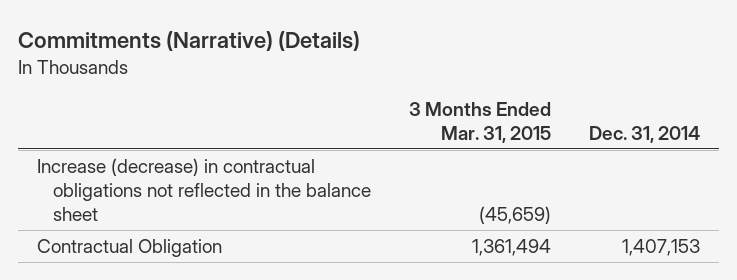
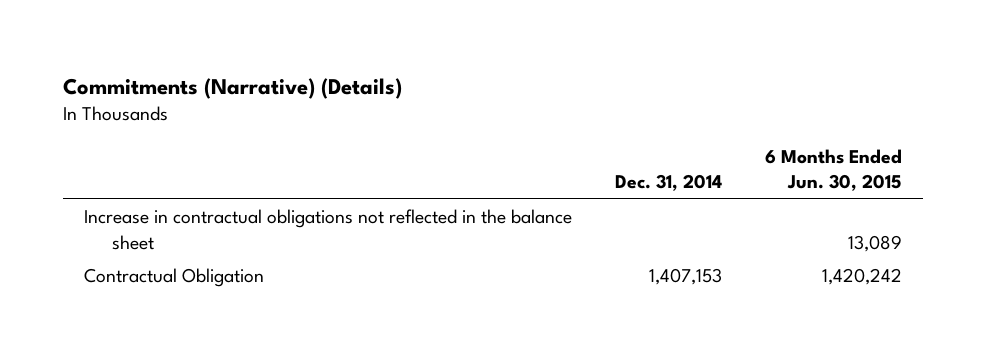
[409,101,552,143] 3 Months Ended Mar. 31, 2015 -> none
none -> [764,148,902,192] 6 Months Ended Jun. 30, 2015
[37,157,372,222] Increase (decrease) in contractual obligations not reflected in the balance sheet -> [84,209,573,250] Increase in contractual obligations not reflected in the balance sheet

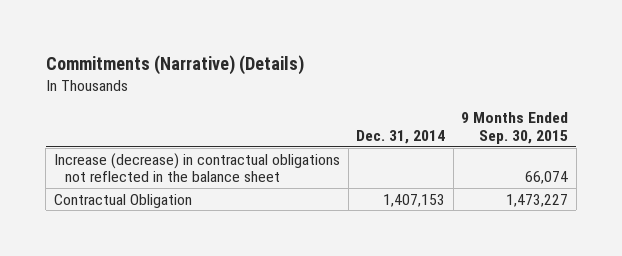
[764,148,902,192] 6 Months Ended Jun. 30, 2015 -> none
none -> [461,112,569,144] 9 Months Ended Sep. 30, 2015
[84,209,573,250] Increase in contractual obligations not reflected in the balance sheet -> [53,152,340,183] Increase (decrease) in contractual obligations not reflected in the balance sheet

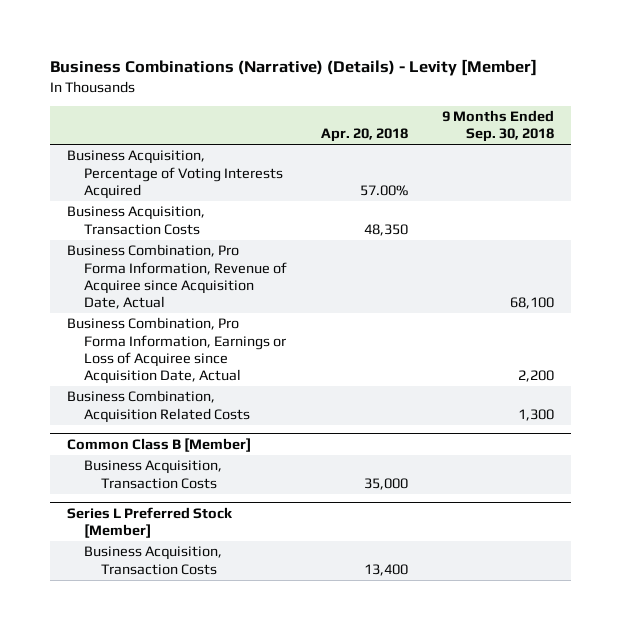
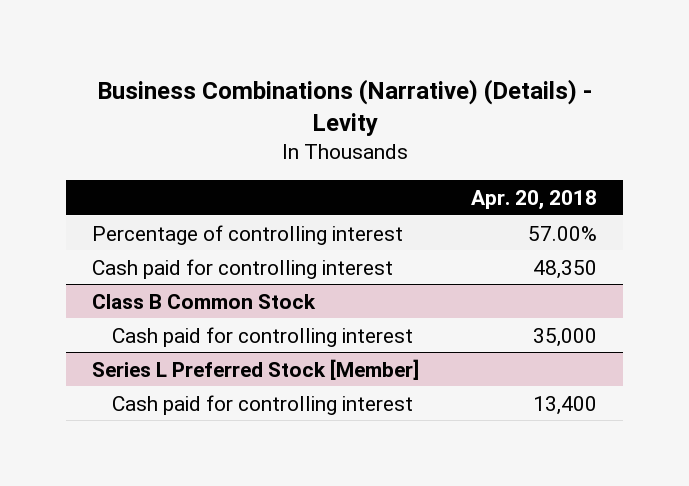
[49,59,537,77] Business Combinations (Narrative) (Details) - Levity [Member] -> [96,78,592,137] Business Combinations (Narrative) (Details) - Levity
[442,110,555,143] 9 Months Ended Sep. 30, 2018 -> none
[66,244,287,310] Business Combination, Pro Forma Information, Revenue of Acquiree since Acquisition Date, Actual -> none
[66,317,286,385] Business Combination, Pro Forma Information, Earnings or Loss of Acquiree since Acquisition Date, Actual -> none
[66,390,250,423] Business Combination, Acquisition Related Costs -> none
[66,150,283,199] Business Acquisition, Percentage of Voting Interests Acquired -> [92,224,404,245] Percentage of controlling interest
[66,206,205,235] Business Acquisition, Transaction Costs -> [92,258,394,279] Cash paid for controlling interest
[66,437,251,452] Common Class B [Member] -> [92,293,317,309] Class B Common Stock
[83,460,222,489] Business Acquisition, Transaction Costs -> [112,326,414,347] Cash paid for controlling interest
[83,546,222,575] Business Acquisition, Transaction Costs -> [112,394,414,415] Cash paid for controlling interest

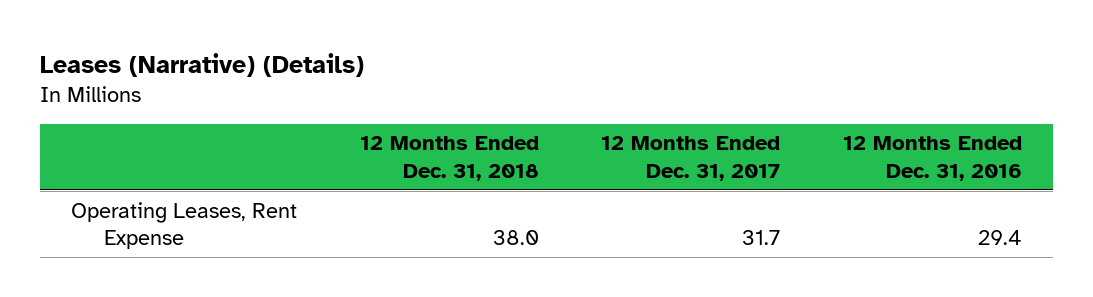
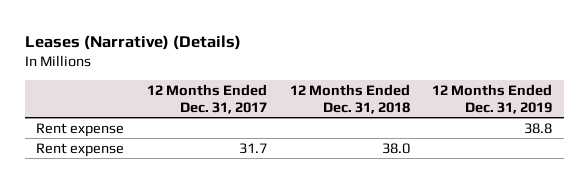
[843,136,1023,181] 12 Months Ended Dec. 31, 2016 -> none
none -> [432,84,553,114] 12 Months Ended Dec. 31, 2019
none -> [36,122,125,137] Rent expense
[71,201,298,250] Operating Leases, Rent Expense -> [36,142,125,157] Rent expense

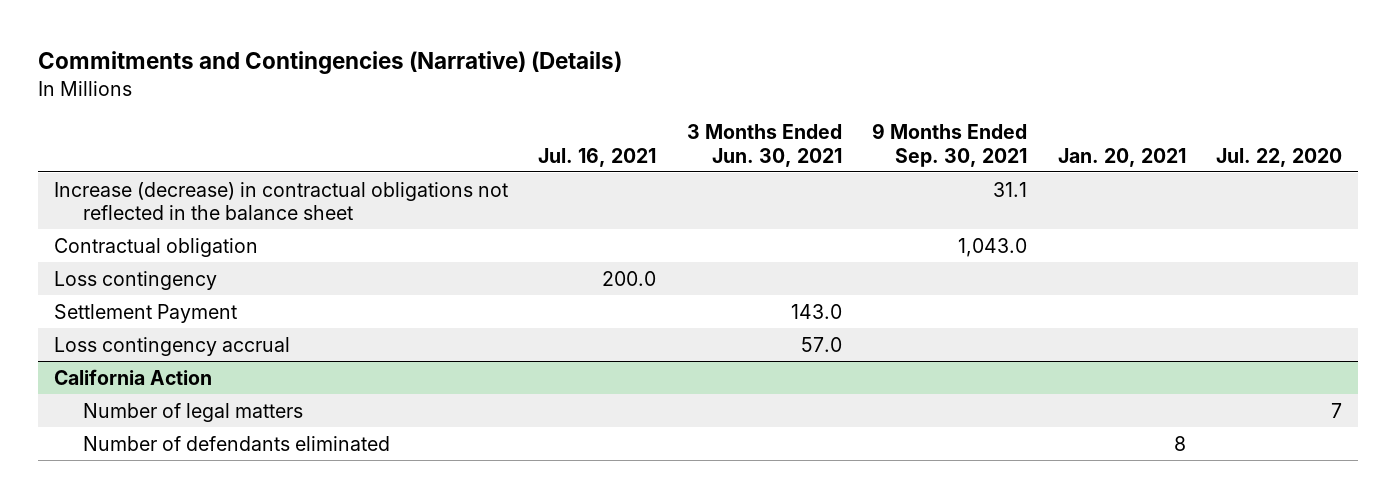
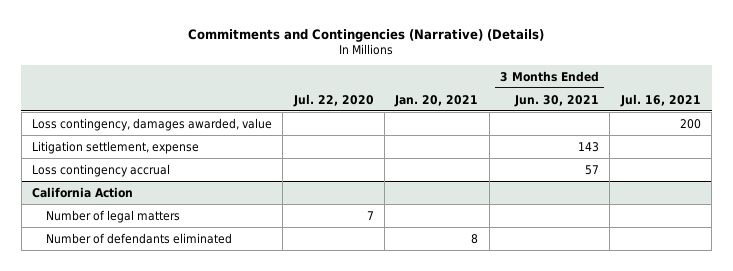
[872,122,1028,167] 9 Months Ended Sep. 30, 2021 -> none
[53,181,508,221] Increase (decrease) in contractual obligations not reflected in the balance sheet -> none
[53,237,258,257] Contractual obligation -> none
[53,270,217,290] Loss contingency -> [31,117,272,131] Loss contingency, damages awarded, value
[602,270,657,286] 200.0 -> [679,118,701,129] 200
[53,303,237,323] Settlement Payment -> [31,140,199,154] Litigation settlement, expense
[790,303,842,319] 143.0 -> [578,141,600,152] 143
[800,336,842,352] 57.0 -> [585,164,600,175] 57

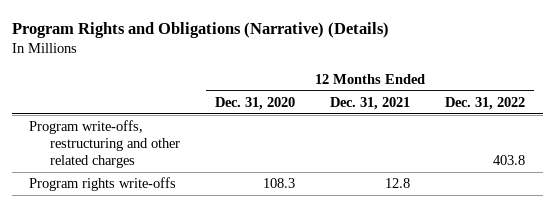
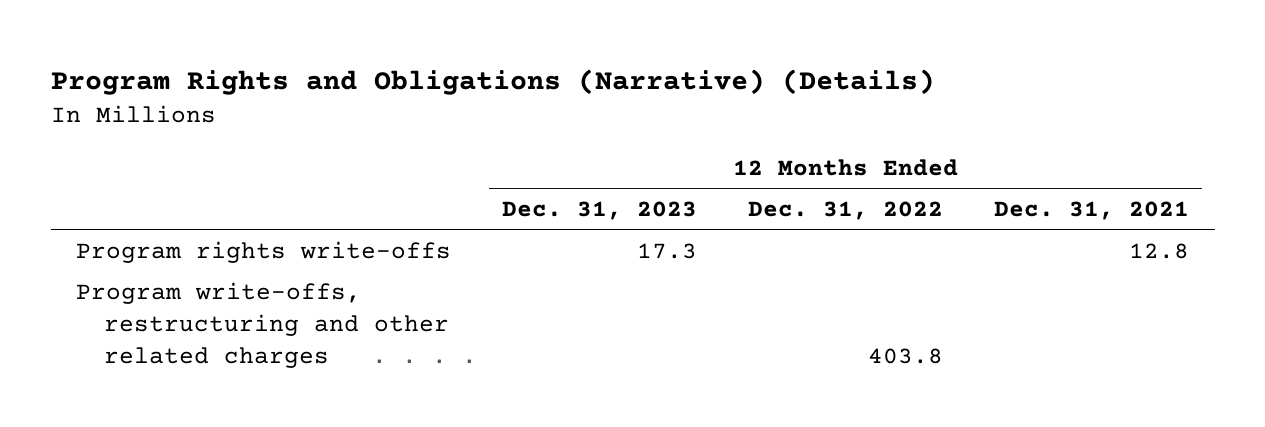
[214,96,295,110] Dec. 31, 2020 -> none
none -> [502,200,698,220] Dec. 31, 2023
[29,120,180,169] Program write-offs, restructuring and other related charges -> [76,281,450,368] Program write-offs, restructuring and other related charges

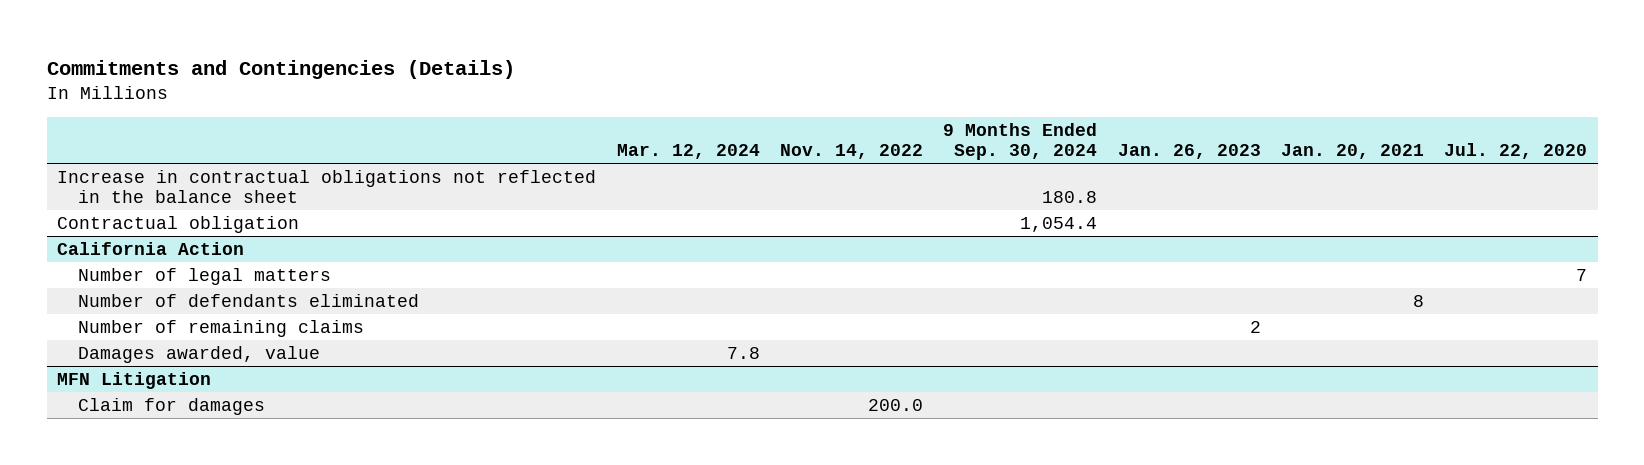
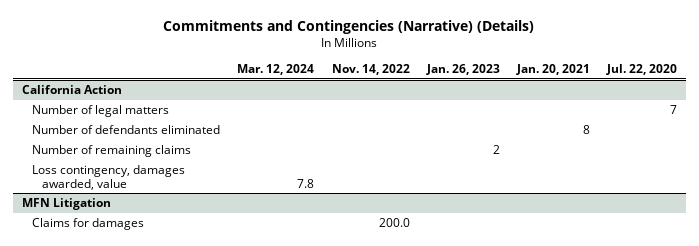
[46,59,515,79] Commitments and Contingencies (Details) -> [163,20,535,35] Commitments and Contingencies (Narrative) (Details)
[943,122,1098,161] 9 Months Ended Sep. 30, 2024 -> none
[57,169,597,204] Increase in contractual obligations not reflected in the balance sheet -> none
[57,215,300,233] Contractual obligation -> none
[77,345,320,363] Damages awarded, value -> [32,165,186,190] Loss contingency, damages awarded, value
[77,397,265,415] Claim for damages -> [32,218,145,231] Claims for damages

